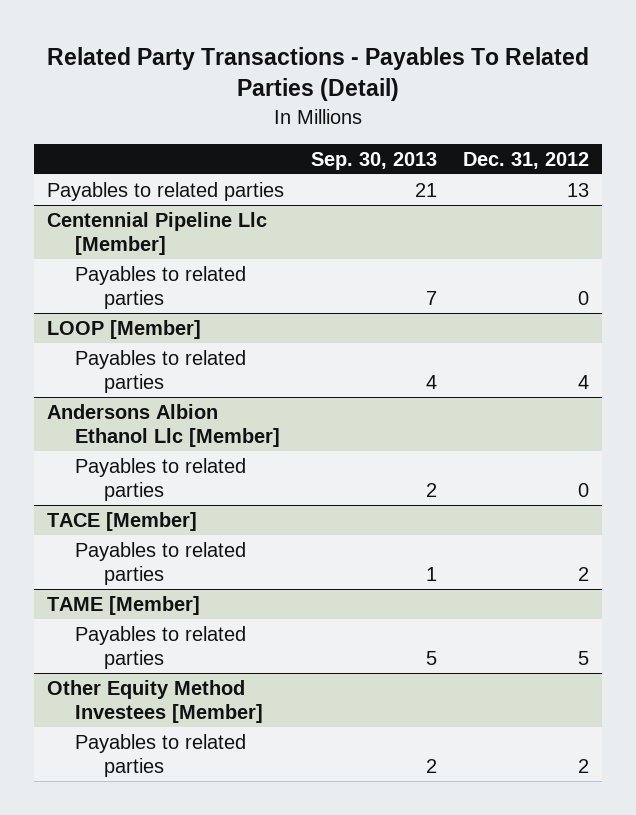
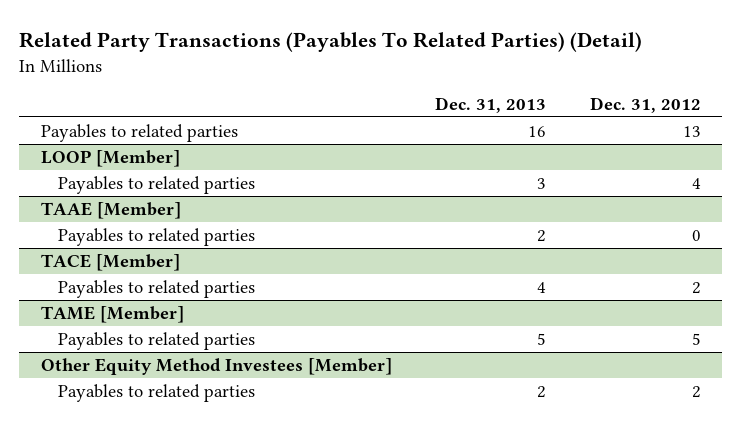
[47,46,590,102] Related Party Transactions - Payables To Related Parties (Detail) -> [18,32,642,53] Related Party Transactions (Payables To Related Parties) (Detail)
[310,151,437,170] Sep. 30, 2013 -> none
none -> [435,96,547,113] Dec. 31, 2013
[46,211,267,256] Centennial Pipeline Llc [Member] -> none
[75,265,247,310] Payables to related parties -> none
[46,403,281,448] Andersons Albion Ethanol Llc [Member] -> none
none -> [40,202,181,220] TAAE [Member]

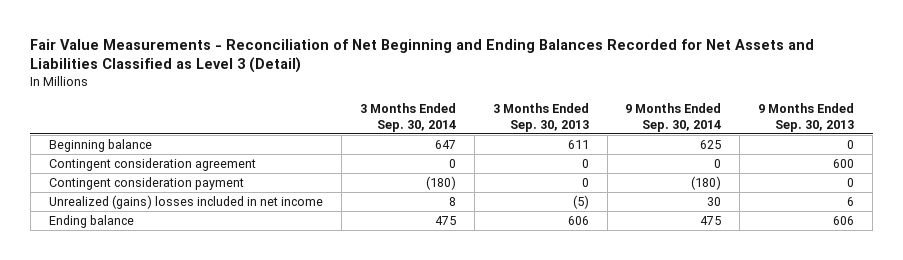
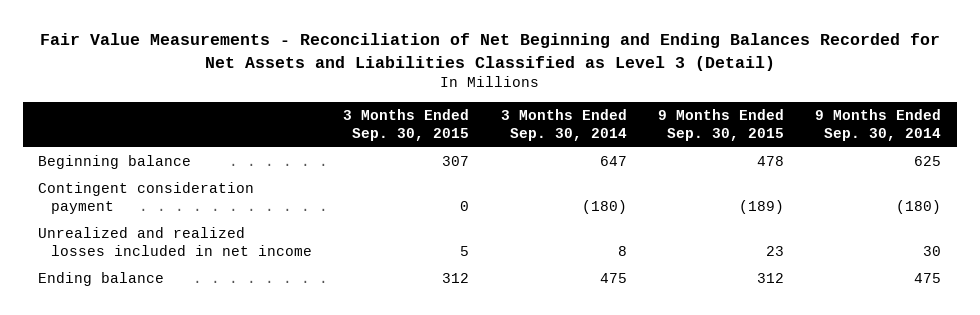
[492,102,589,132] 3 Months Ended Sep. 30, 2013 -> none
[758,102,855,132] 9 Months Ended Sep. 30, 2013 -> none
none -> [343,109,470,141] 3 Months Ended Sep. 30, 2015
none -> [658,109,785,141] 9 Months Ended Sep. 30, 2015
[48,158,256,172] Contingent consideration agreement -> none
[48,195,323,210] Unrealized (gains) losses included in net income -> [38,227,312,257] Unrealized and realized losses included in net income

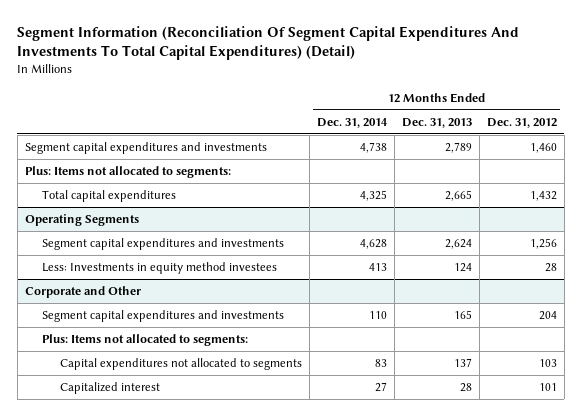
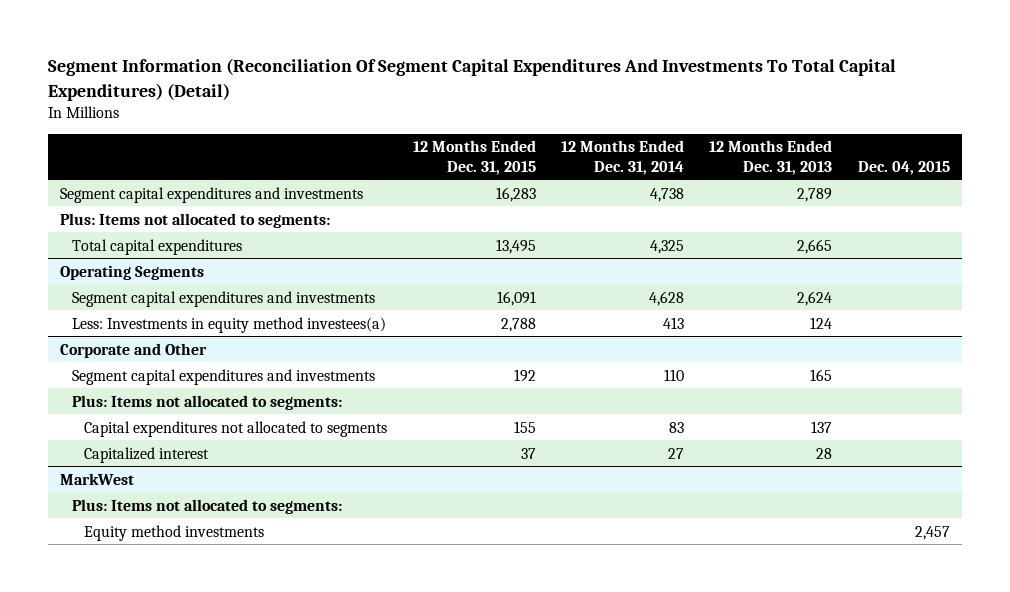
[486,118,557,129] Dec. 31, 2012 -> none
none -> [412,140,536,175] 12 Months Ended Dec. 31, 2015
none -> [857,160,950,175] Dec. 04, 2015
[42,262,278,275] Less: Investments in equity method investees -> [72,316,387,333] Less: Investments in equity method investees(a)
none -> [60,472,135,485] MarkWest
none -> [72,498,343,514] Plus: Items not allocated to segments:
none -> [84,524,265,541] Equity method investments

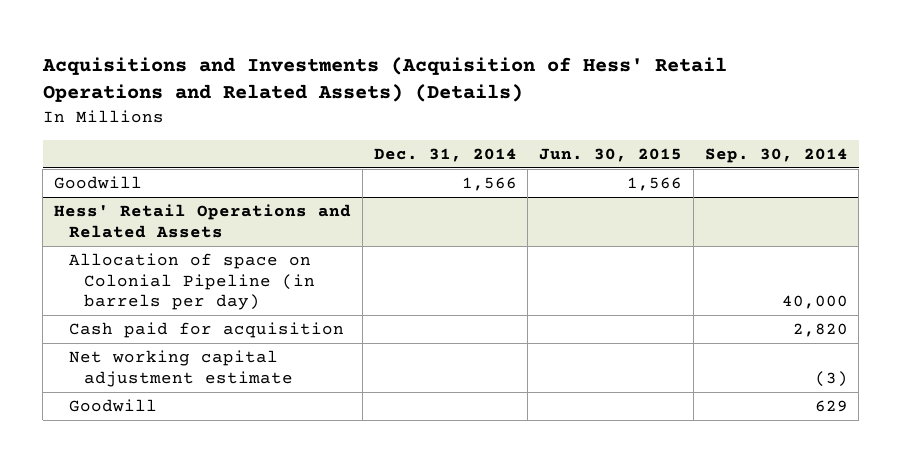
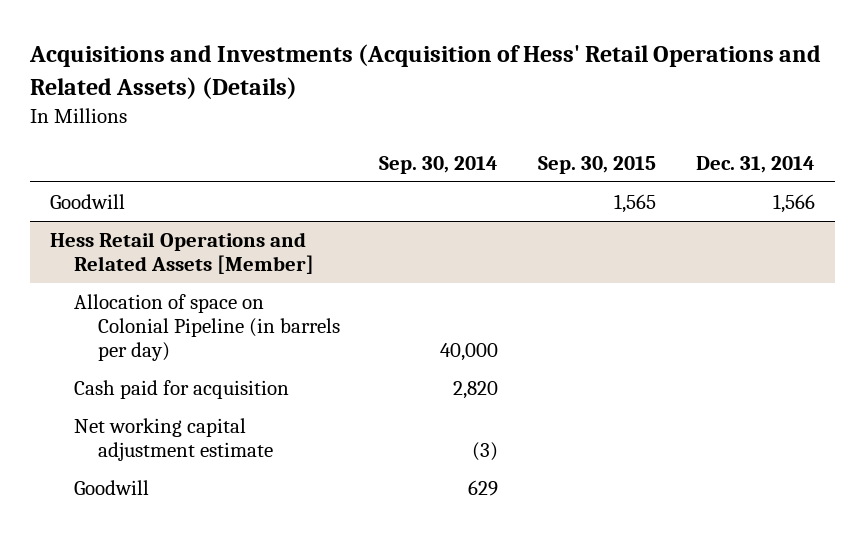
[539,147,683,162] Jun. 30, 2015 -> none
none -> [538,155,657,174] Sep. 30, 2015
[54,204,352,238] Hess' Retail Operations and Related Assets -> [49,231,314,275] Hess Retail Operations and Related Assets [Member]

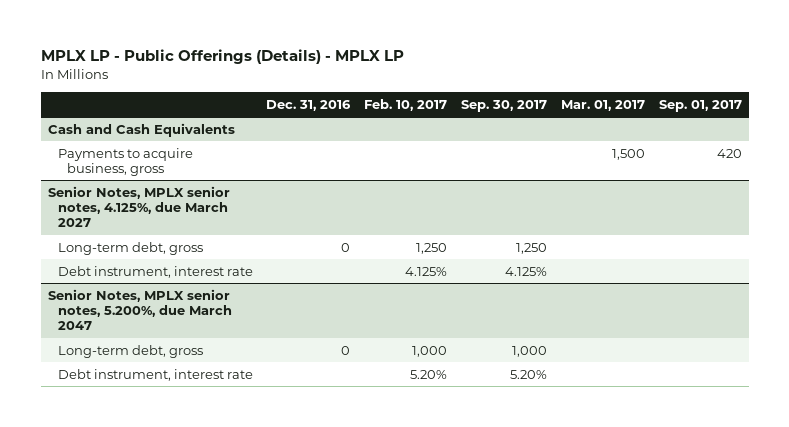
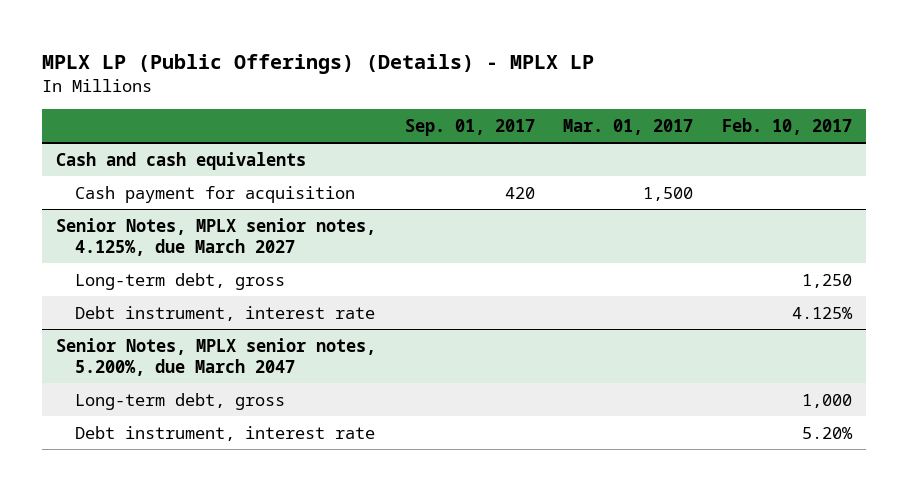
[40,49,404,65] MPLX LP - Public Offerings (Details) - MPLX LP -> [42,53,595,74] MPLX LP (Public Offerings) (Details) - MPLX LP
[266,99,352,111] Dec. 31, 2016 -> none
[461,99,548,112] Sep. 30, 2017 -> none
[47,122,235,137] Cash and Cash Equivalents -> [56,151,307,170] Cash and cash equivalents
[57,147,193,176] Payments to acquire business, gross -> [74,185,355,203] Cash payment for acquisition

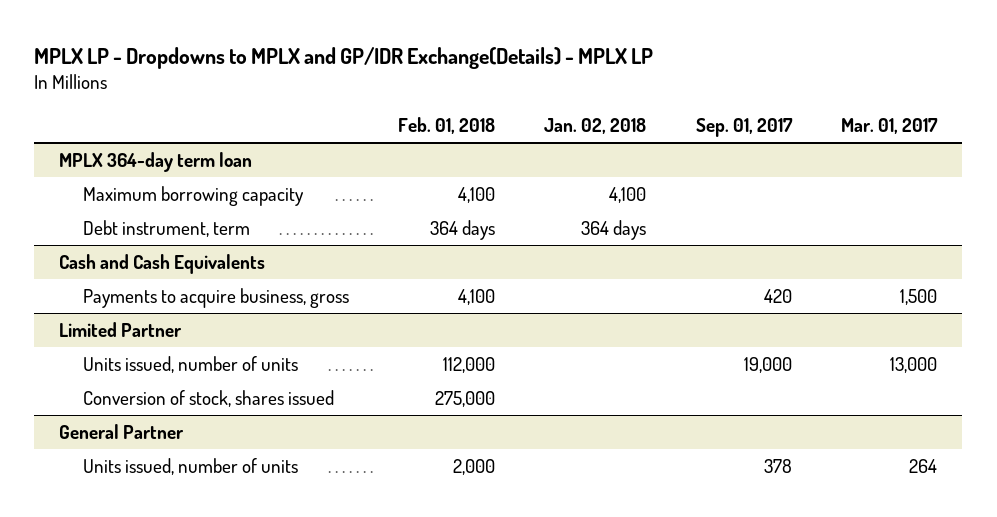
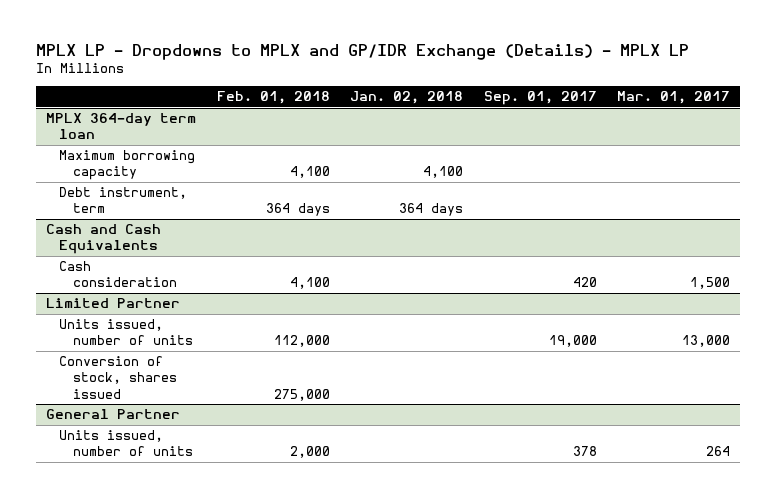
[34,46,654,69] MPLX LP - Dropdowns to MPLX and GP/IDR Exchange(Details) - MPLX LP -> [35,43,689,60] MPLX LP - Dropdowns to MPLX and GP/IDR Exchange (Details) - MPLX LP
[82,287,349,308] Payments to acquire business, gross -> [59,261,177,288] Cash consideration

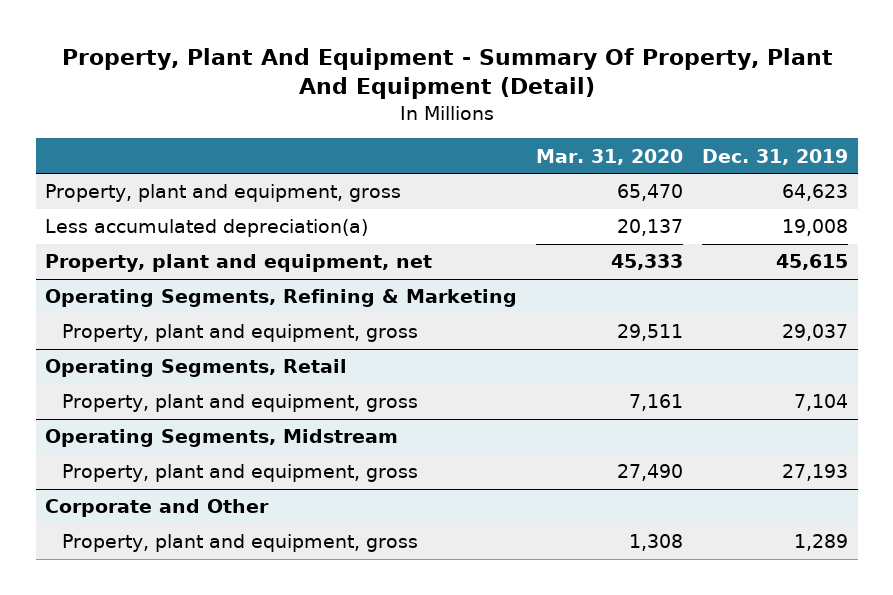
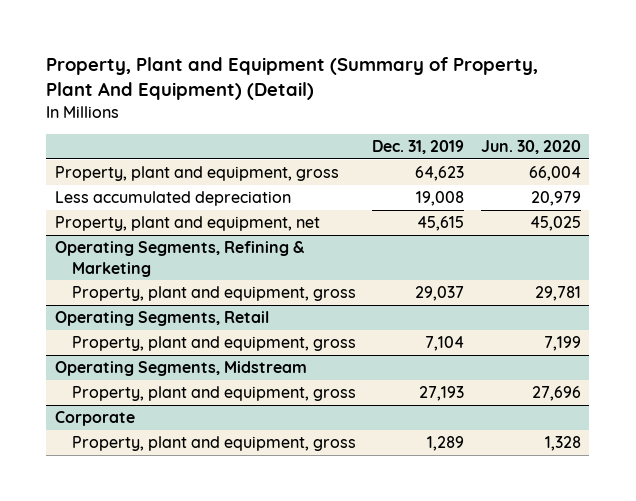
[61,47,833,100] Property, Plant And Equipment - Summary Of Property, Plant And Equipment (Detail) -> [46,57,539,101] Property, Plant and Equipment (Summary of Property, Plant And Equipment) (Detail)
[536,148,684,165] Mar. 31, 2020 -> none
none -> [480,139,581,154] Jun. 30, 2020
[45,219,369,238] Less accumulated depreciation(a) -> [54,191,291,207] Less accumulated depreciation
[45,499,270,518] Corporate and Other -> [54,411,135,427] Corporate

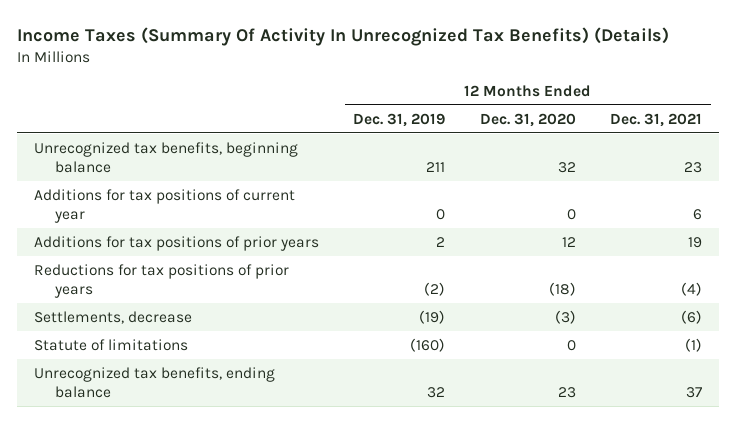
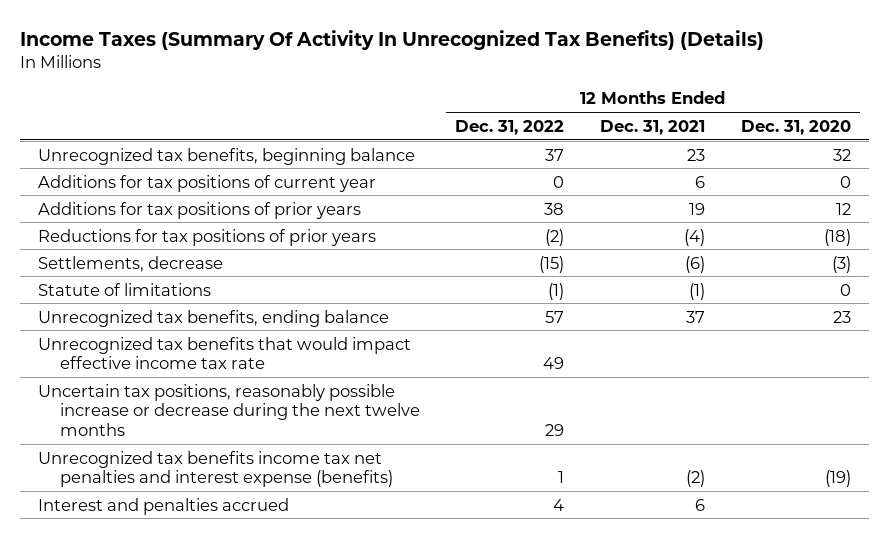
[353,112,446,127] Dec. 31, 2019 -> none
none -> [455,119,565,135] Dec. 31, 2022
none -> [38,336,412,370] Unrecognized tax benefits that would impact effective income tax rate
none -> [38,383,420,436] Uncertain tax positions, reasonably possible increase or decrease during the next twelve months
none -> [38,450,393,488] Unrecognized tax benefits income tax net penalties and interest expense (benefits)
none -> [38,497,290,515] Interest and penalties accrued

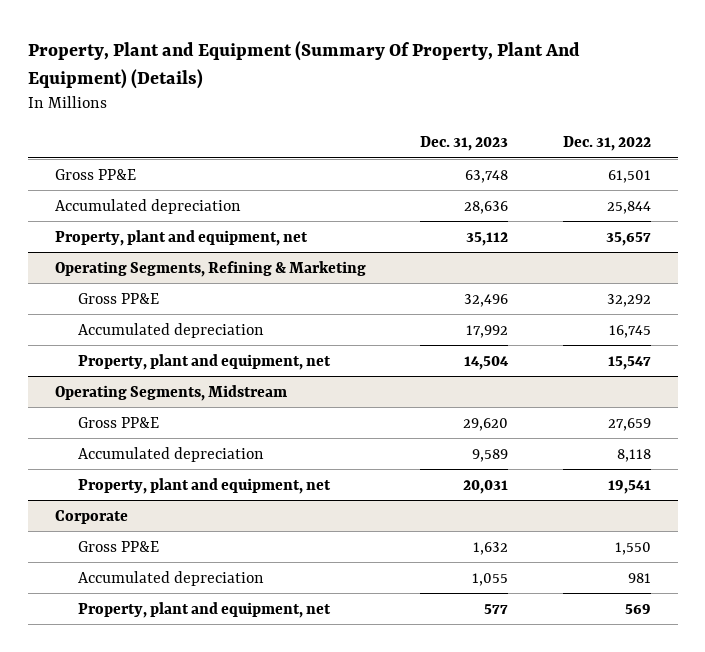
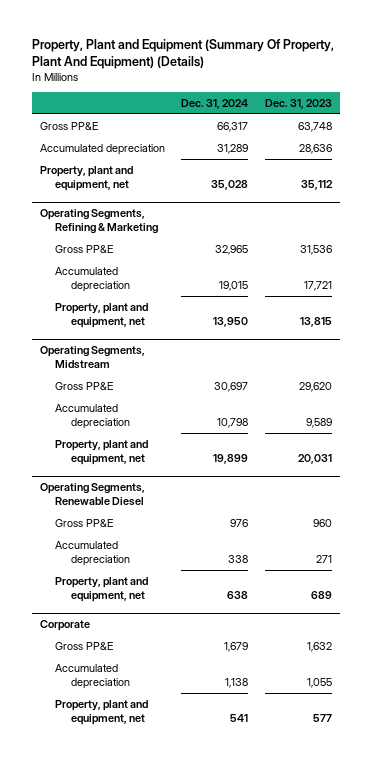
[562,136,651,152] Dec. 31, 2022 -> none
none -> [181,99,249,110] Dec. 31, 2024
[464,293,509,307] 32,496 -> [299,244,332,255] 31,536
[466,324,509,338] 17,992 -> [303,281,332,292] 17,721
[464,355,510,370] 14,504 -> [299,317,332,328] 13,815
none -> [40,482,146,507] Operating Segments, Renewable Diesel
none -> [55,518,114,527] Gross PP&E
none -> [55,540,130,567] Accumulated depreciation
none -> [55,576,149,603] Property, plant and equipment, net

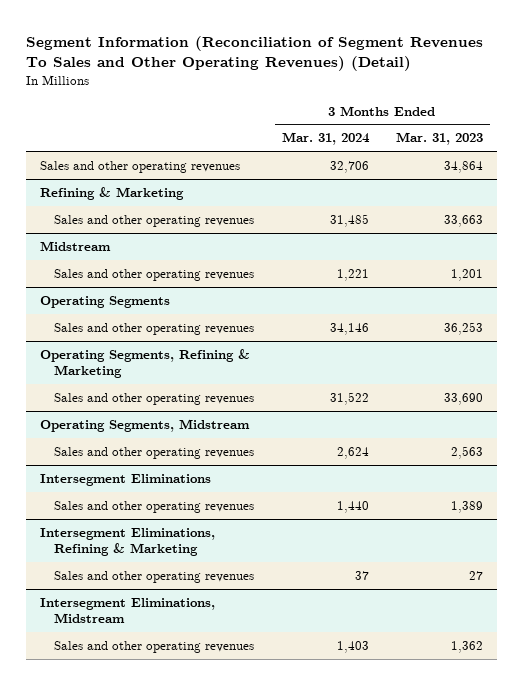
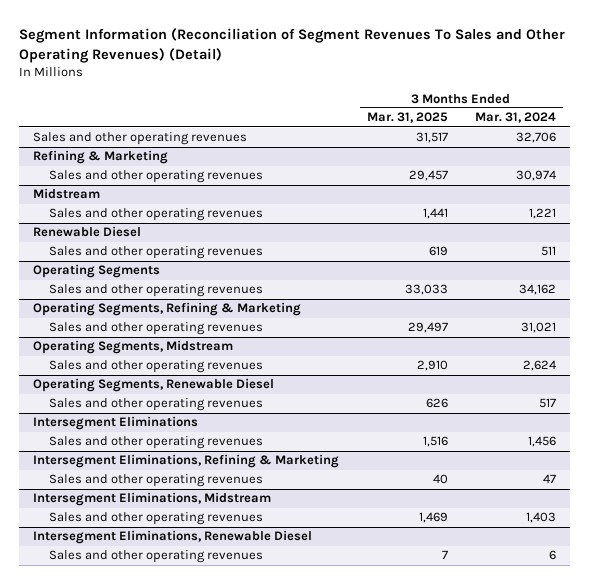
[396,132,484,146] Mar. 31, 2023 -> none
none -> [366,112,448,124] Mar. 31, 2025
[329,213,369,227] 31,485 -> [515,170,556,182] 30,974
none -> [33,226,142,238] Renewable Diesel
none -> [48,246,263,260] Sales and other operating revenues
[329,322,369,335] 34,146 -> [518,284,556,296] 34,162
[329,391,369,405] 31,522 -> [520,322,556,334] 31,021
none -> [33,378,275,393] Operating Segments, Renewable Diesel
none -> [48,398,263,412] Sales and other operating revenues
[336,500,369,513] 1,440 -> [527,436,556,448] 1,456
[354,570,369,580] 37 -> [542,474,556,484] 47
none -> [33,530,313,545] Intersegment Eliminations, Renewable Diesel
none -> [48,550,263,564] Sales and other operating revenues

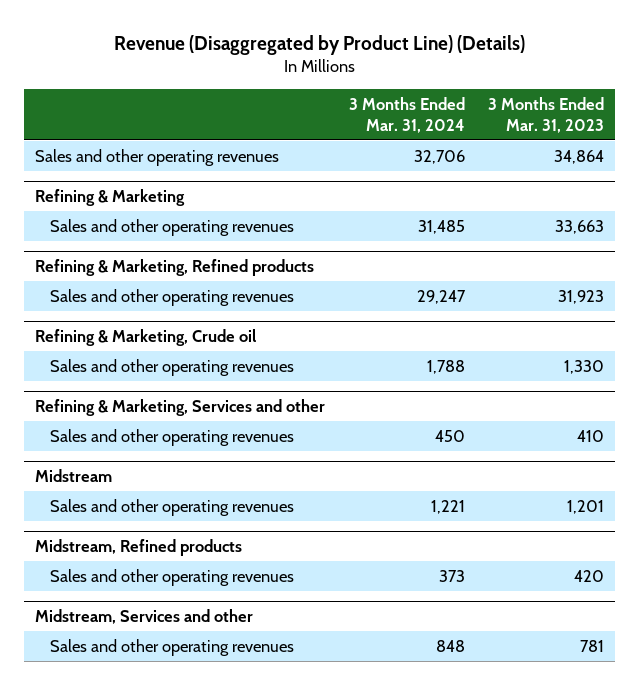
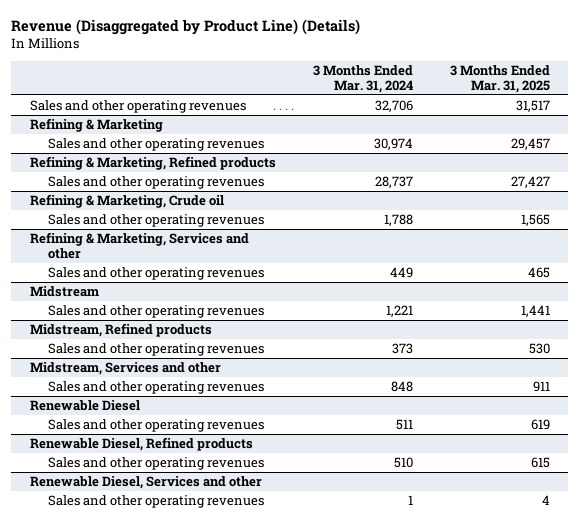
[487,96,604,133] 3 Months Ended Mar. 31, 2023 -> none
none -> [449,64,550,94] 3 Months Ended Mar. 31, 2025
[417,219,465,234] 31,485 -> [373,137,413,150] 30,974
[416,289,466,304] 29,247 -> [374,175,413,188] 28,737
[434,429,465,442] 450 -> [389,266,413,278] 449
none -> [29,399,140,411] Renewable Diesel
none -> [47,418,264,432] Sales and other operating revenues
none -> [29,436,253,451] Renewable Diesel, Refined products
none -> [47,456,264,470] Sales and other operating revenues
none -> [29,475,262,489] Renewable Diesel, Services and other
none -> [47,494,264,508] Sales and other operating revenues

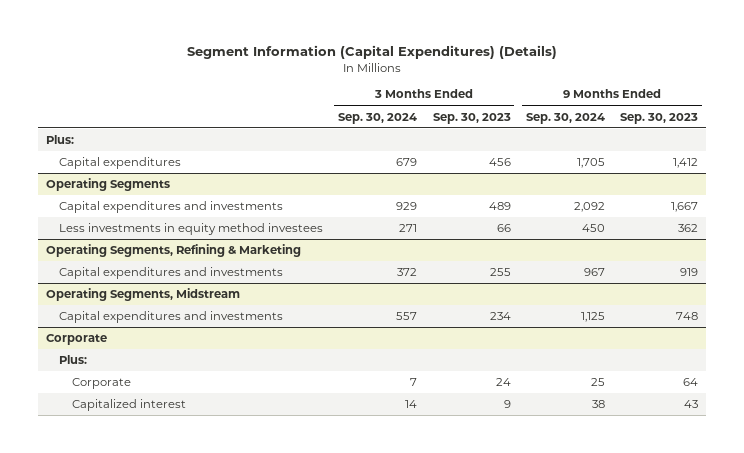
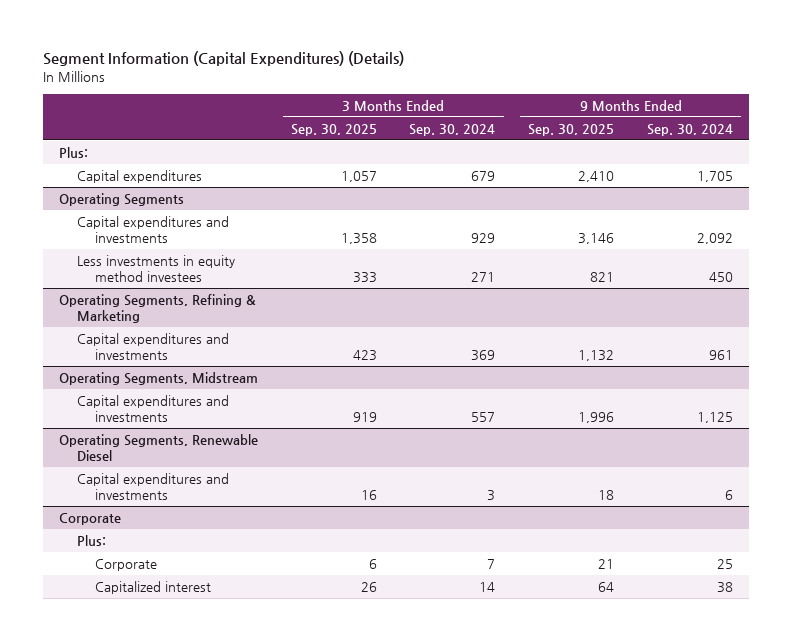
[432,112,511,124] Sep. 30, 2023 -> none
[620,112,699,124] Sep. 30, 2023 -> none
none -> [290,123,377,136] Sep. 30, 2025
none -> [528,123,615,136] Sep. 30, 2025
[397,268,418,277] 372 -> [471,350,496,362] 369
[583,268,605,277] 967 -> [708,350,733,361] 961
none -> [59,434,259,462] Operating Segments, Renewable Diesel
none -> [77,473,230,501] Capital expenditures and investments

